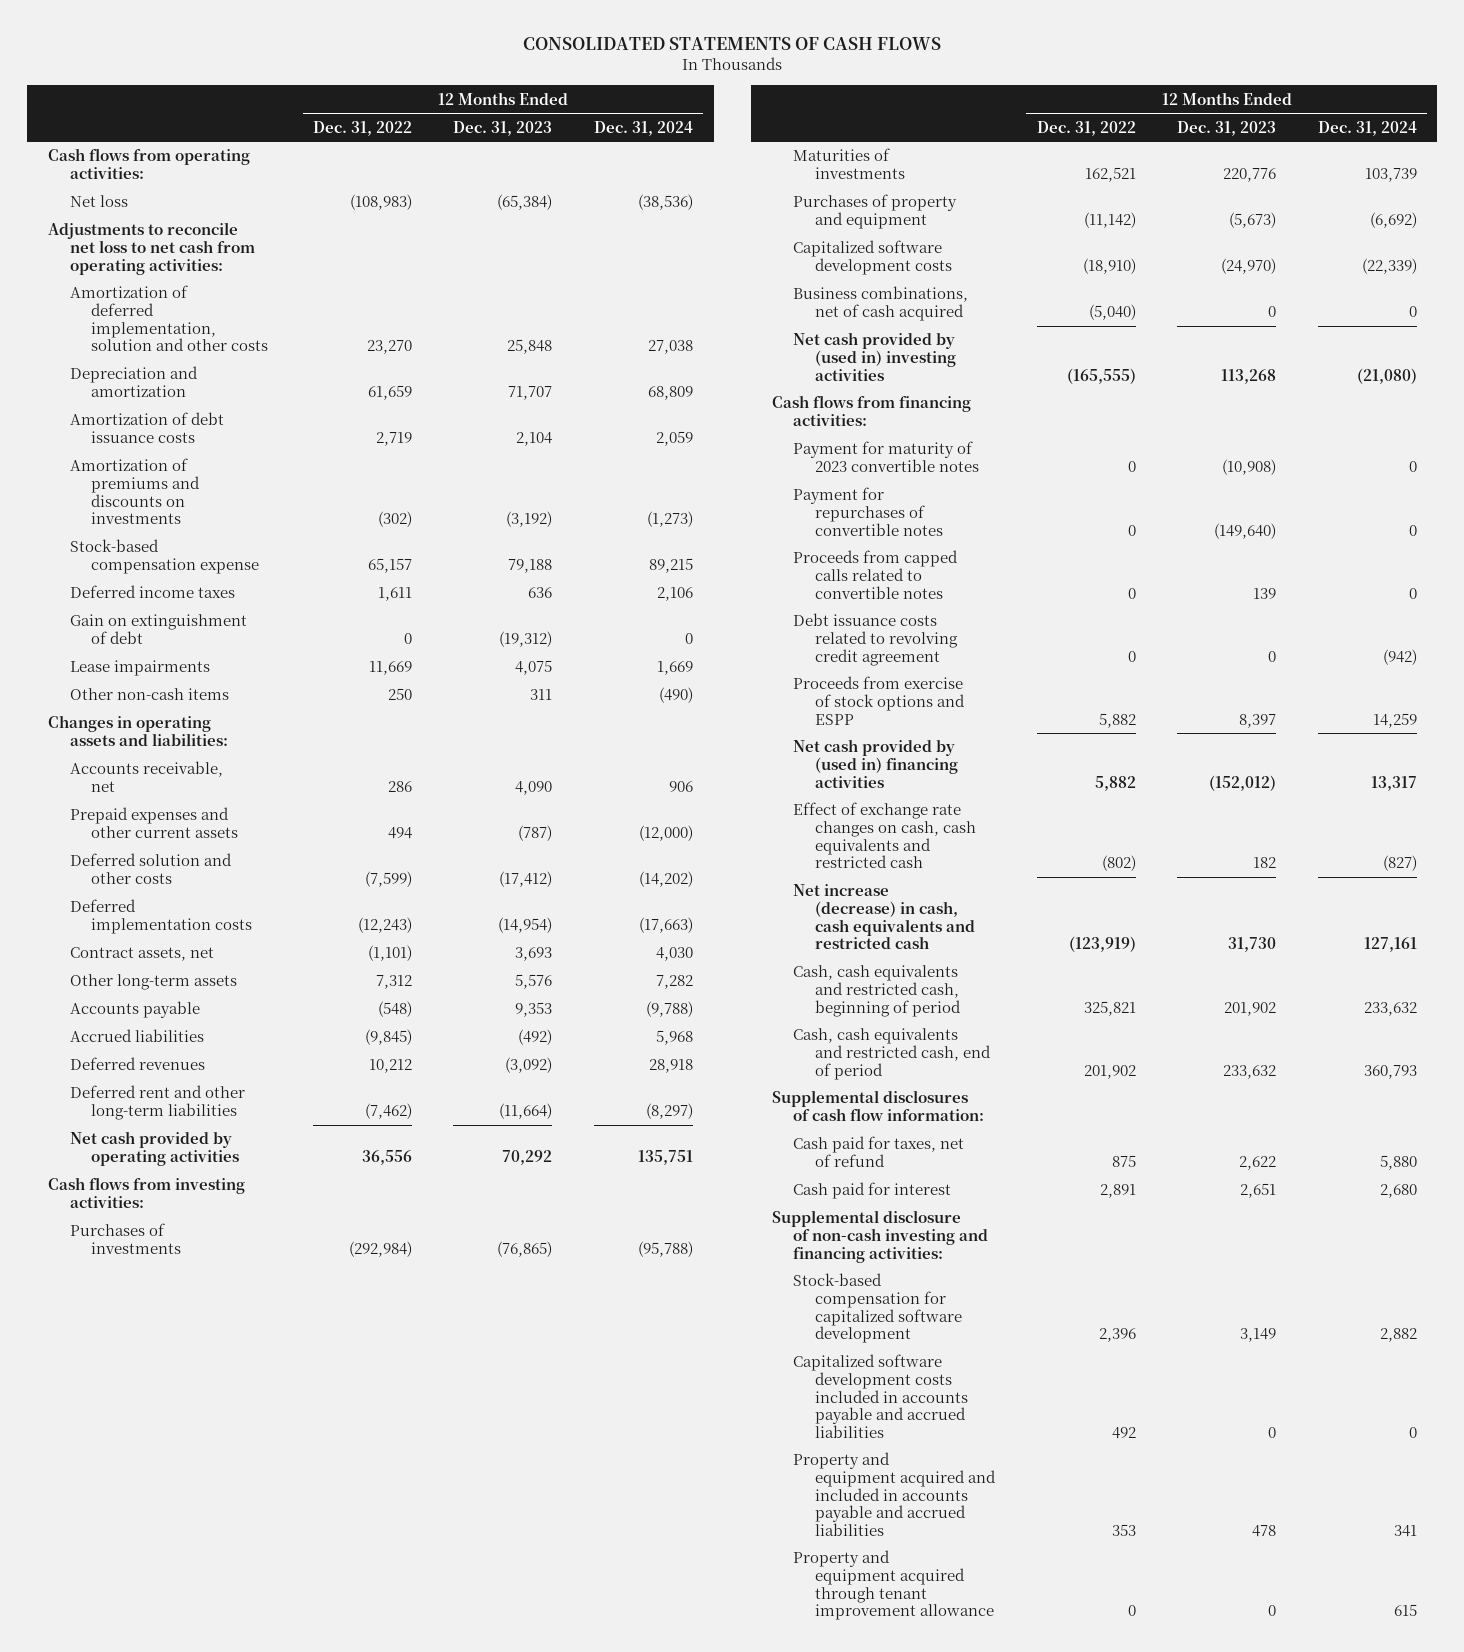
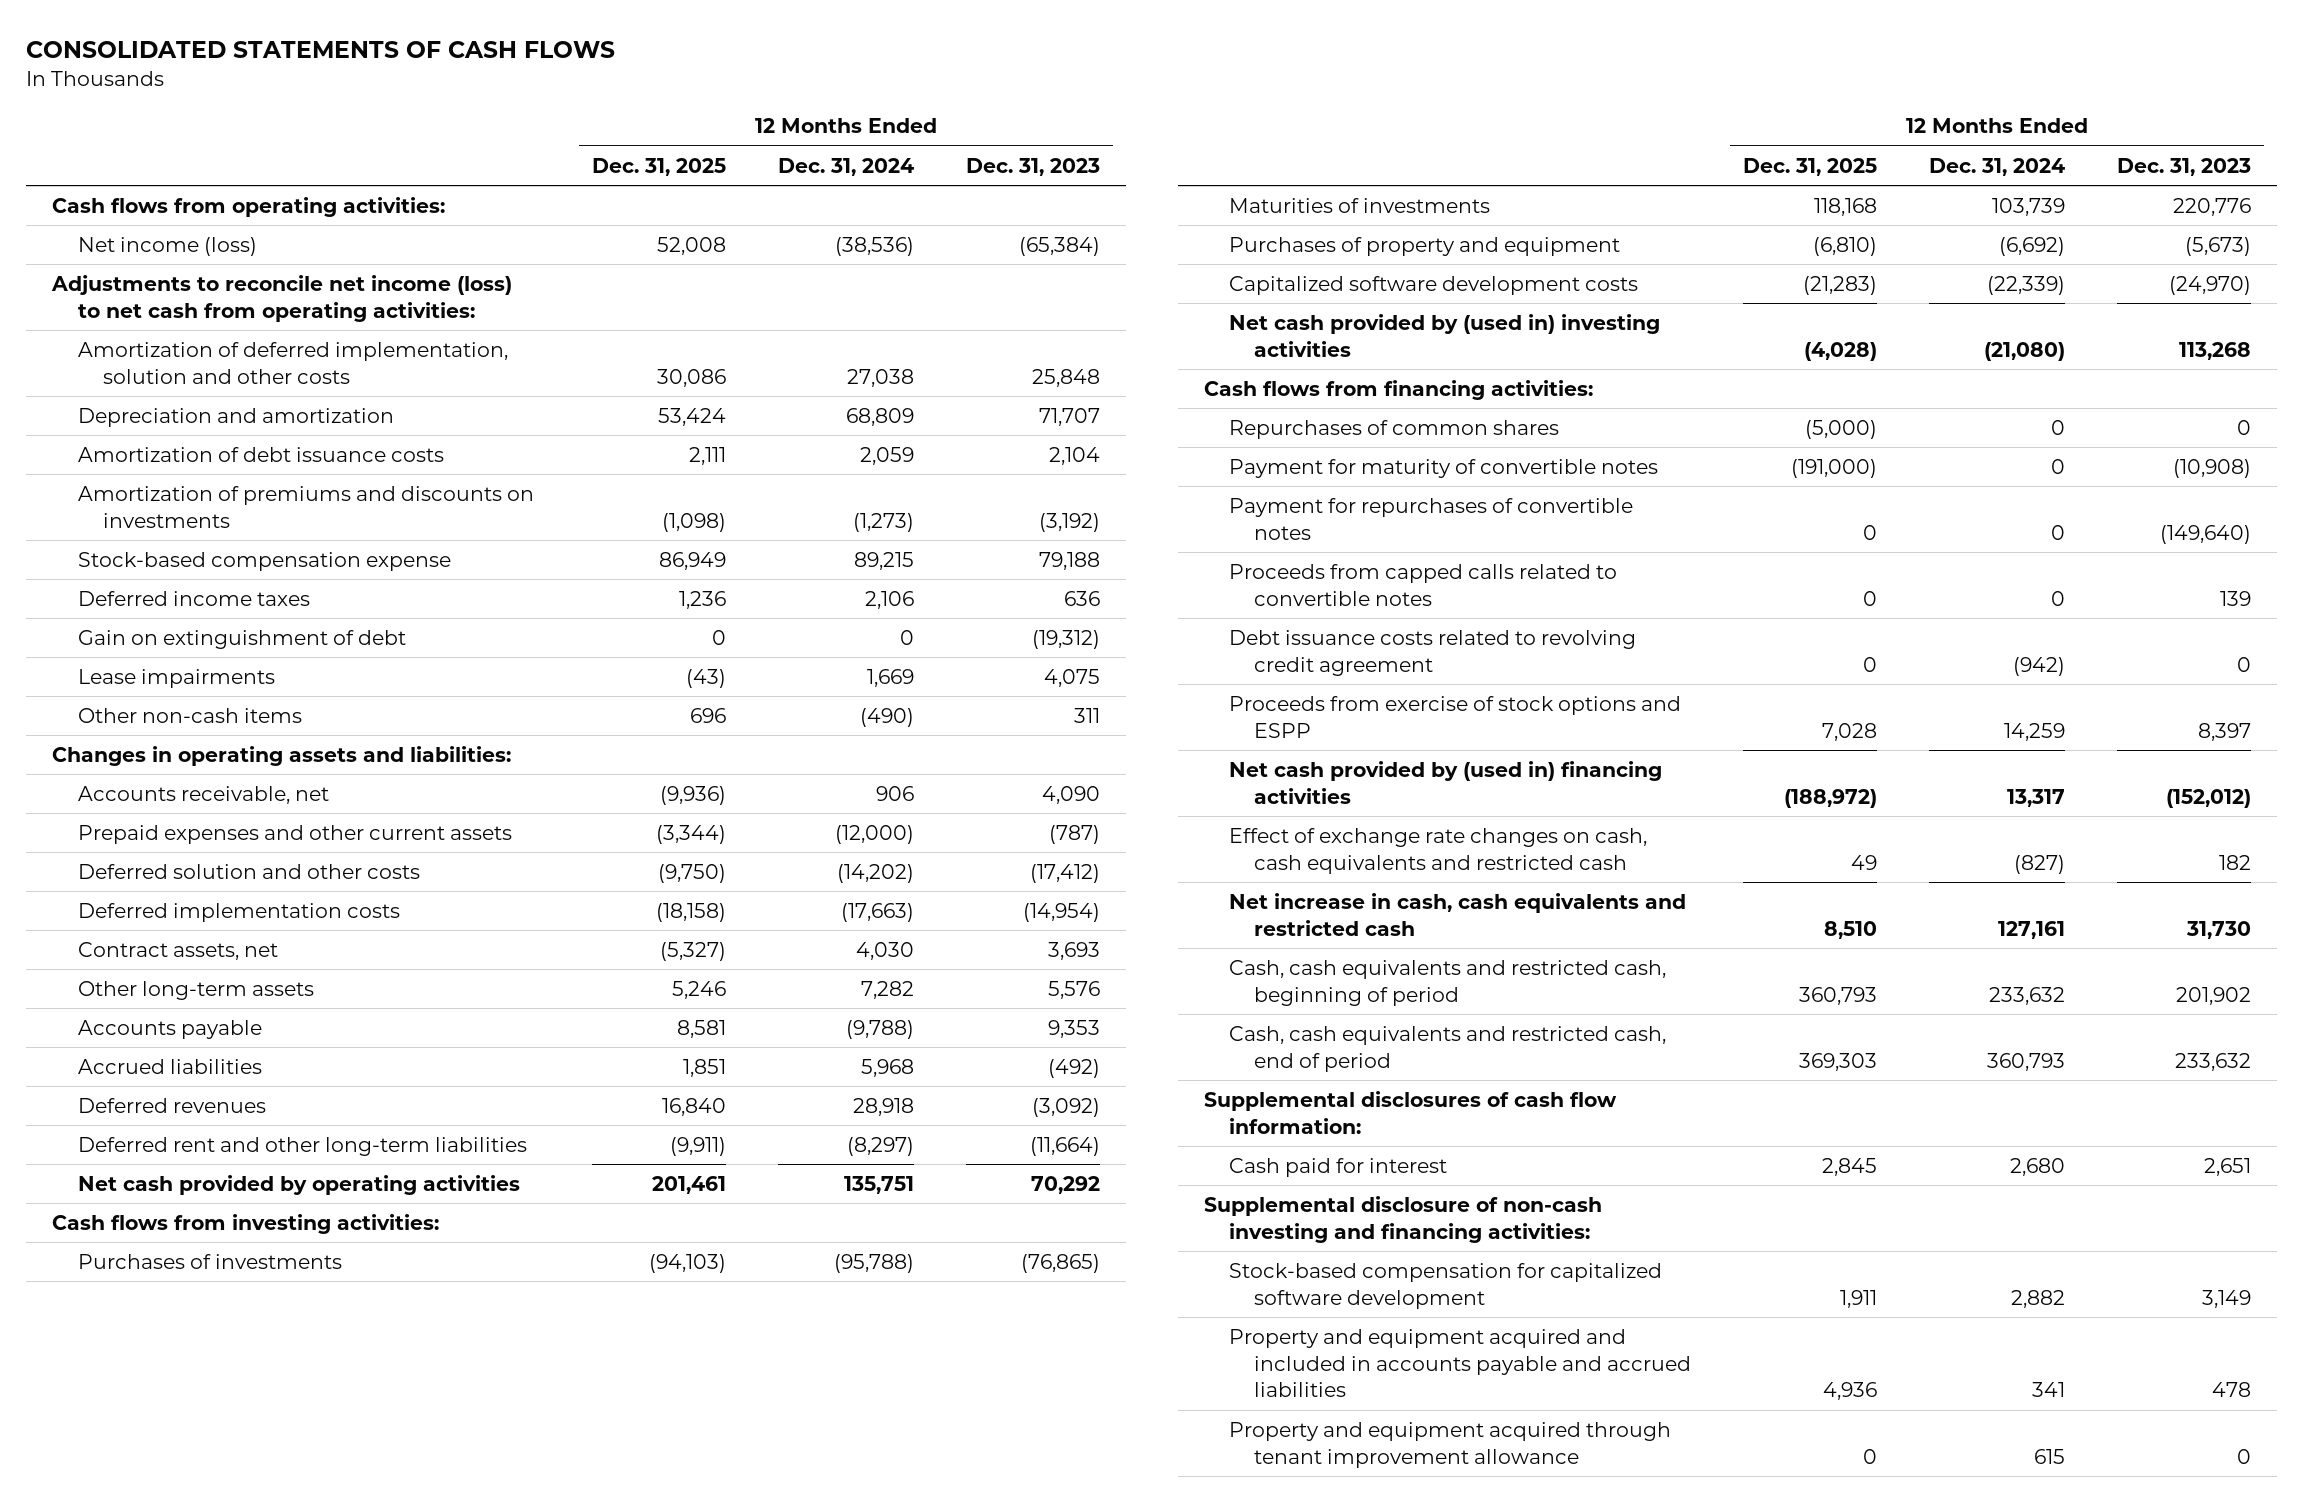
[312,120,412,136] Dec. 31, 2022 -> none
none -> [592,157,727,176] Dec. 31, 2025
[69,195,128,208] Net loss -> [77,236,257,256] Net income (loss)
[47,222,255,275] Adjustments to reconcile net loss to net cash from operating activities: -> [51,274,513,322] Adjustments to reconcile net income (loss) to net cash from operating activities:
[793,286,969,322] Business combinations, net of cash acquired -> none
none -> [1228,419,1559,439] Repurchases of common shares
[793,441,980,473] Payment for maturity of 2023 convertible notes -> [1228,458,1658,478] Payment for maturity of convertible notes
[793,884,976,950] Net increase (decrease) in cash, cash equivalents and restricted cash -> [1228,892,1686,936] Net increase in cash, cash equivalents and restricted cash
[793,1136,965,1168] Cash paid for taxes, net of refund -> none
[793,1354,969,1438] Capitalized software development costs included in accounts payable and accrued liabilities -> none

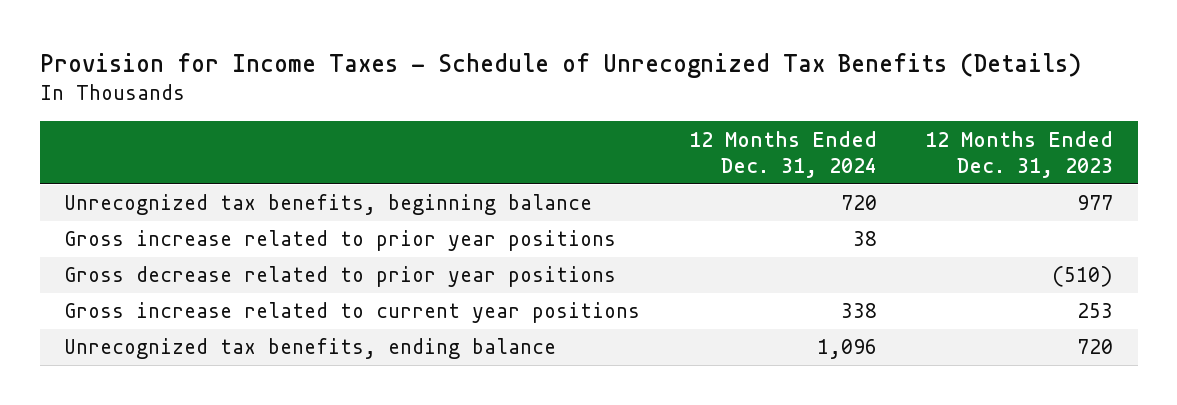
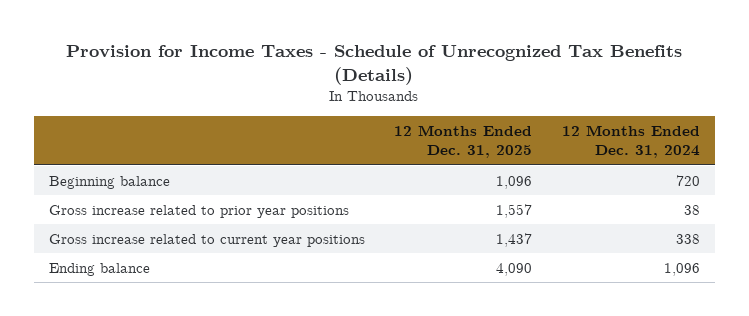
[925,130,1114,178] 12 Months Ended Dec. 31, 2023 -> none
none -> [394,125,533,159] 12 Months Ended Dec. 31, 2025
[63,194,592,216] Unrecognized tax benefits, beginning balance -> [48,175,170,189] Beginning balance
[63,266,616,288] Gross decrease related to prior year positions -> none
[63,338,556,360] Unrecognized tax benefits, ending balance -> [48,262,150,276] Ending balance

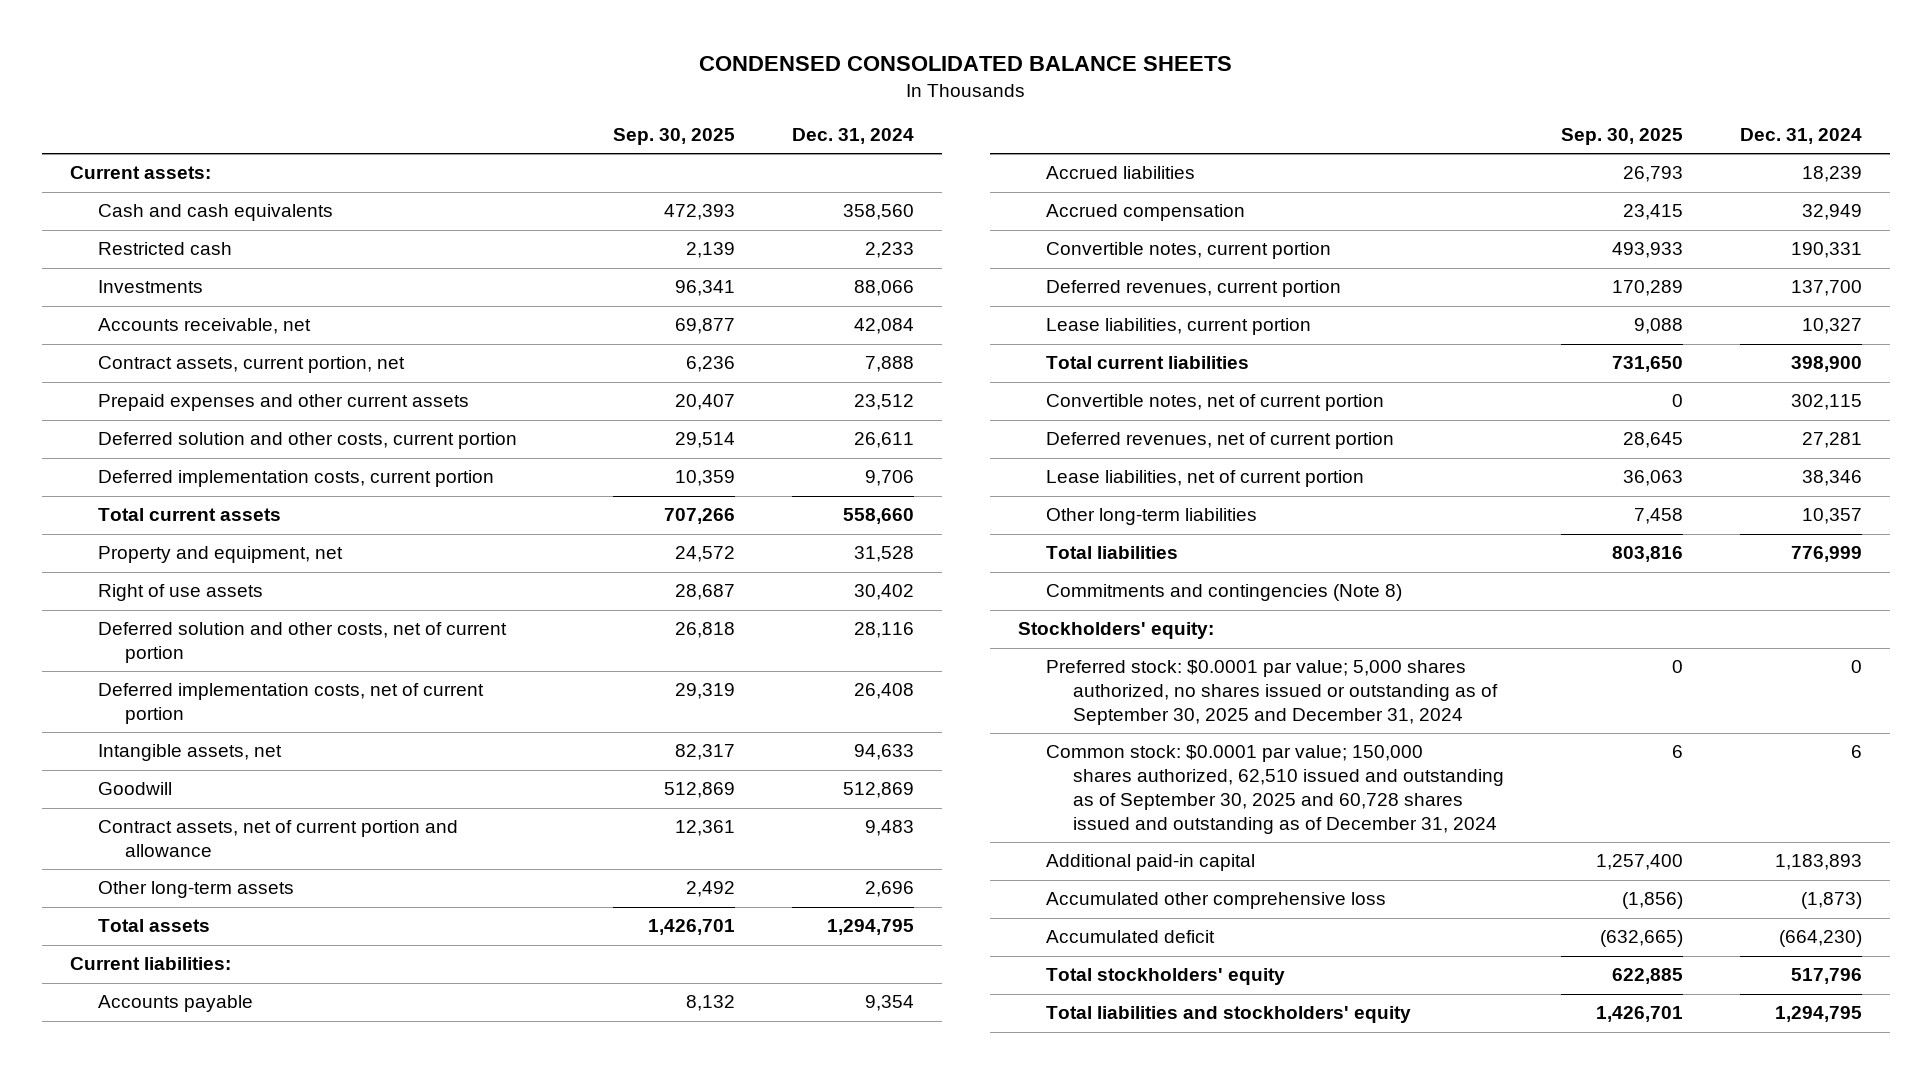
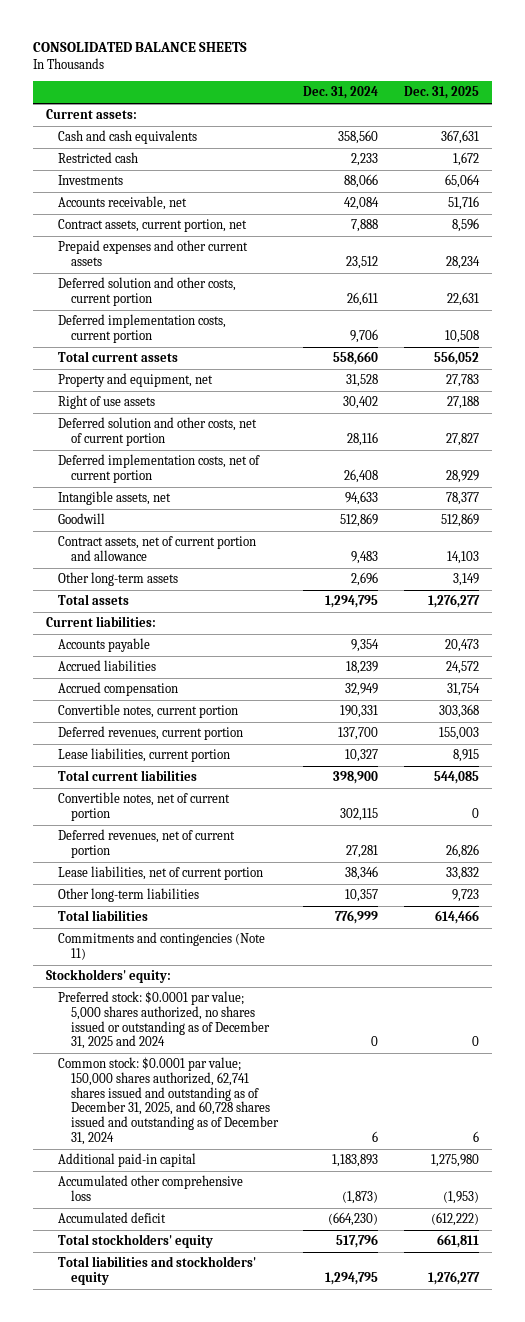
[698,55,1232,71] CONDENSED CONSOLIDATED BALANCE SHEETS -> [32,41,247,52] CONSOLIDATED BALANCE SHEETS
[613,127,736,145] Sep. 30, 2025 -> none
none -> [404,86,480,100] Dec. 31, 2025
[1045,584,1402,602] Commitments and contingencies (Note 8) -> [58,932,266,960] Commitments and contingencies (Note 11)
[1045,660,1499,725] Preferred stock: $0.0001 par value; 5,000 shares authorized, no shares issued or outstanding as of September 30, 2025 and December 31, 2024 -> [58,991,270,1050] Preferred stock: $0.0001 par value; 5,000 shares authorized, no shares issued or outstanding as of December 31, 2025 and 2024
[1045,745,1505,834] Common stock: $0.0001 par value; 150,000 shares authorized, 62,510 issued and outstanding as of September 30, 2025 and 60,728 shares issued and outstanding as of December 31, 2024 -> [58,1057,279,1145] Common stock: $0.0001 par value; 150,000 shares authorized, 62,741 shares issued and outstanding as of December 31, 2025, and 60,728 shares issued and outstanding as of December 31, 2024

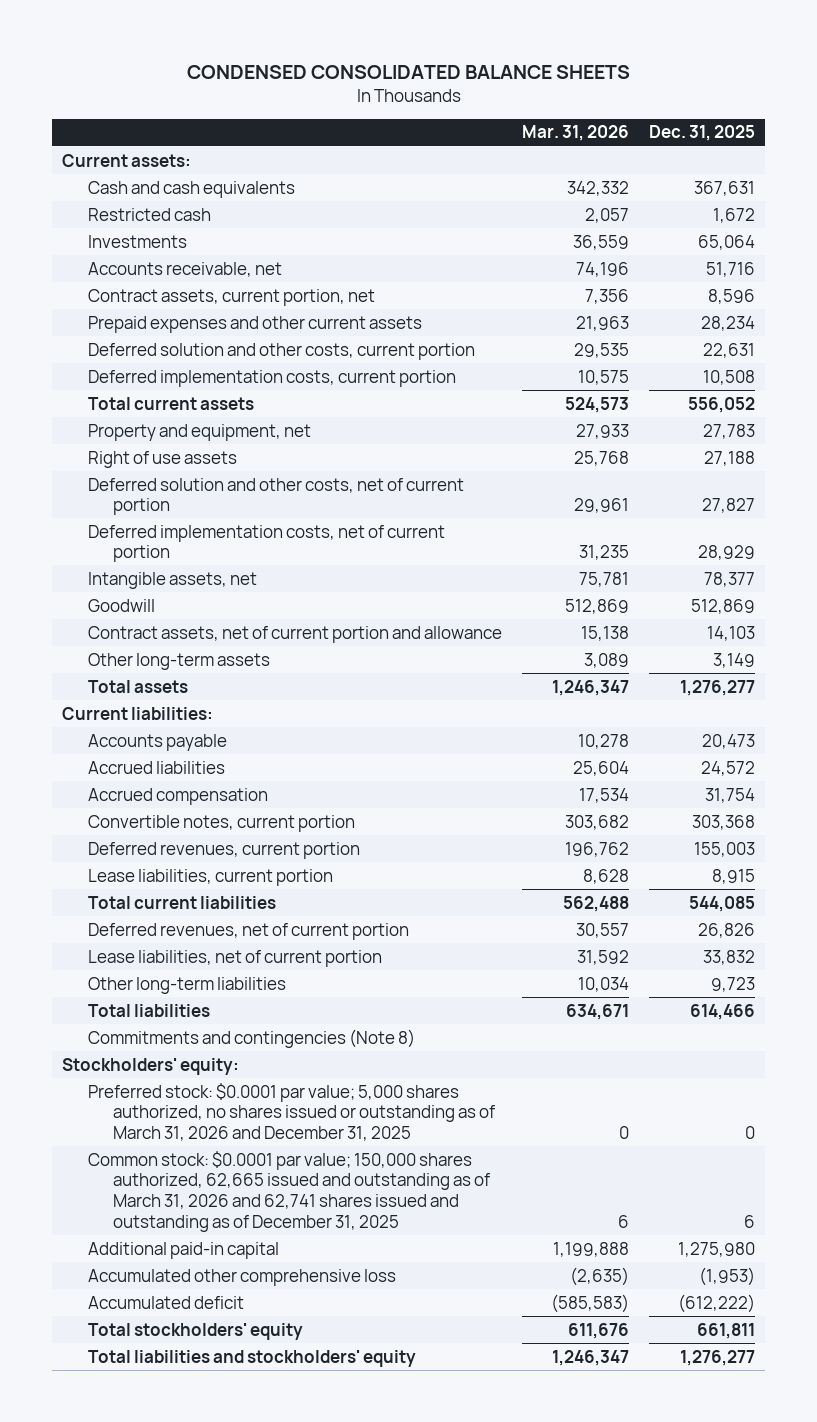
[32,41,247,52] CONSOLIDATED BALANCE SHEETS -> [186,64,630,79] CONDENSED CONSOLIDATED BALANCE SHEETS
[303,86,379,100] Dec. 31, 2024 -> none
none -> [521,125,629,142] Mar. 31, 2026
[58,792,231,821] Convertible notes, net of current portion -> none
[58,932,266,960] Commitments and contingencies (Note 11) -> [87,1028,415,1048] Commitments and contingencies (Note 8)
[58,991,270,1050] Preferred stock: $0.0001 par value; 5,000 shares authorized, no shares issued or outstanding as of December 31, 2025 and 2024 -> [87,1082,495,1141] Preferred stock: $0.0001 par value; 5,000 shares authorized, no shares issued or outstanding as of March 31, 2026 and December 31, 2025
[58,1057,279,1145] Common stock: $0.0001 par value; 150,000 shares authorized, 62,741 shares issued and outstanding as of December 31, 2025, and 60,728 shares issued and outstanding as of December 31, 2024 -> [87,1150,490,1232] Common stock: $0.0001 par value; 150,000 shares authorized, 62,665 issued and outstanding as of March 31, 2026 and 62,741 shares issued and outstanding as of December 31, 2025

